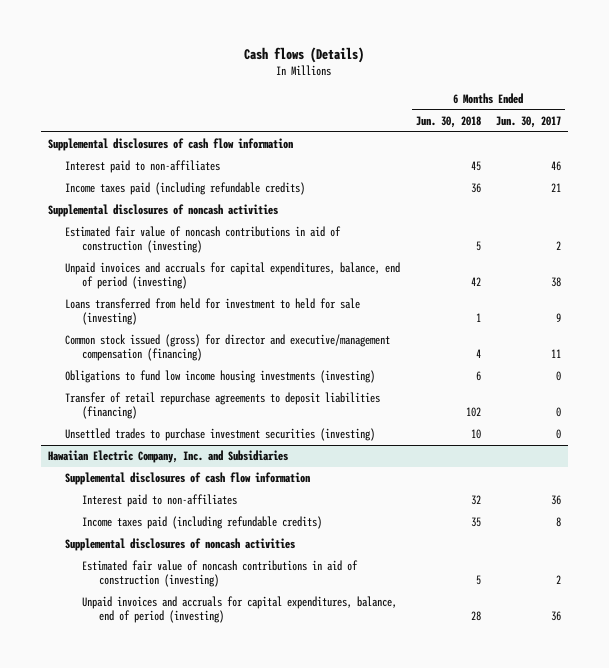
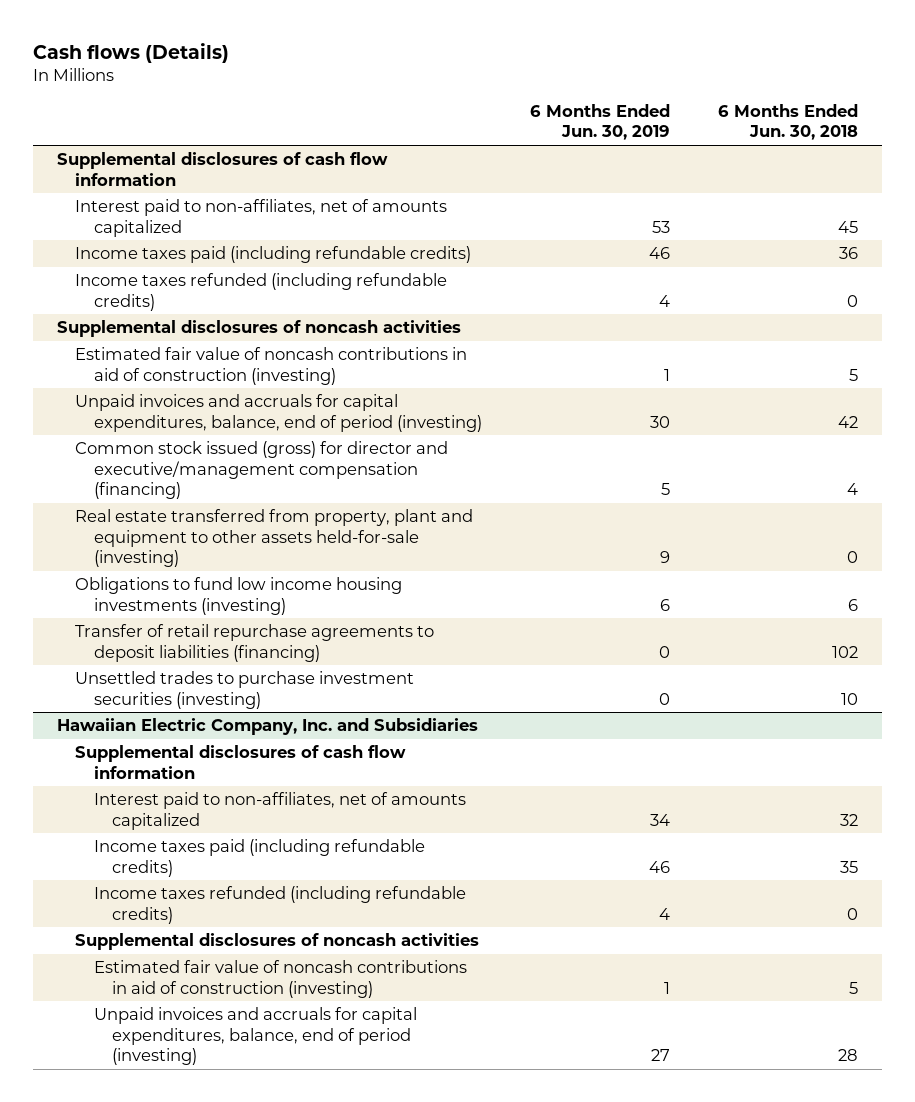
[495,115,561,128] Jun. 30, 2017 -> none
none -> [529,104,670,141] 6 Months Ended Jun. 30, 2019
[65,160,221,174] Interest paid to non-affiliates -> [75,199,448,237] Interest paid to non-affiliates, net of amounts capitalized
none -> [75,273,448,311] Income taxes refunded (including refundable credits)
[65,298,361,326] Loans transferred from held for investment to held for sale (investing) -> none
none -> [75,509,474,568] Real estate transferred from property, plant and equipment to other assets held-for-sale (investing)
[82,494,238,508] Interest paid to non-affiliates -> [93,792,466,830] Interest paid to non-affiliates, net of amounts capitalized
none -> [93,886,466,924] Income taxes refunded (including refundable credits)

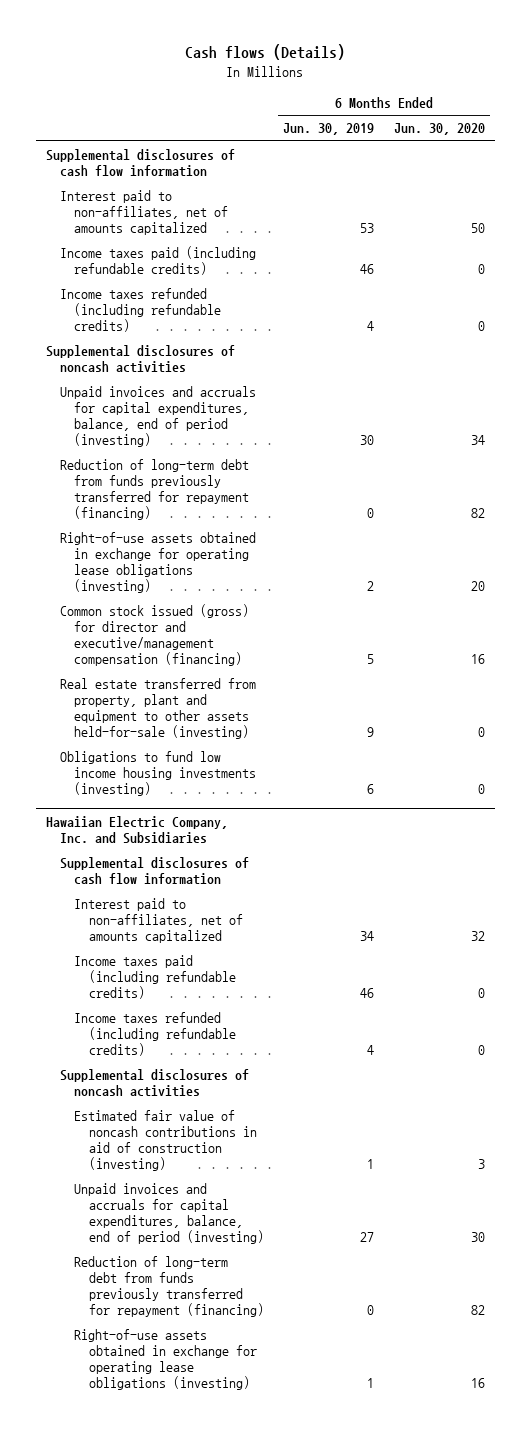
[718,104,859,141] 6 Months Ended Jun. 30, 2018 -> none
none -> [393,123,485,136] Jun. 30, 2020
[75,347,468,385] Estimated fair value of noncash contributions in aid of construction (investing) -> none
none -> [59,459,250,521] Reduction of long-term debt from funds previously transferred for repayment (financing)
none -> [59,532,256,594] Right-of-use assets obtained in exchange for operating lease obligations (investing)
[75,624,435,662] Transfer of retail repurchase agreements to deposit liabilities (financing) -> none
[75,671,415,709] Unsettled trades to purchase investment securities (investing) -> none
none -> [74,1256,264,1318] Reduction of long-term debt from funds previously transferred for repayment (financing)
none -> [74,1329,257,1391] Right-of-use assets obtained in exchange for operating lease obligations (investing)

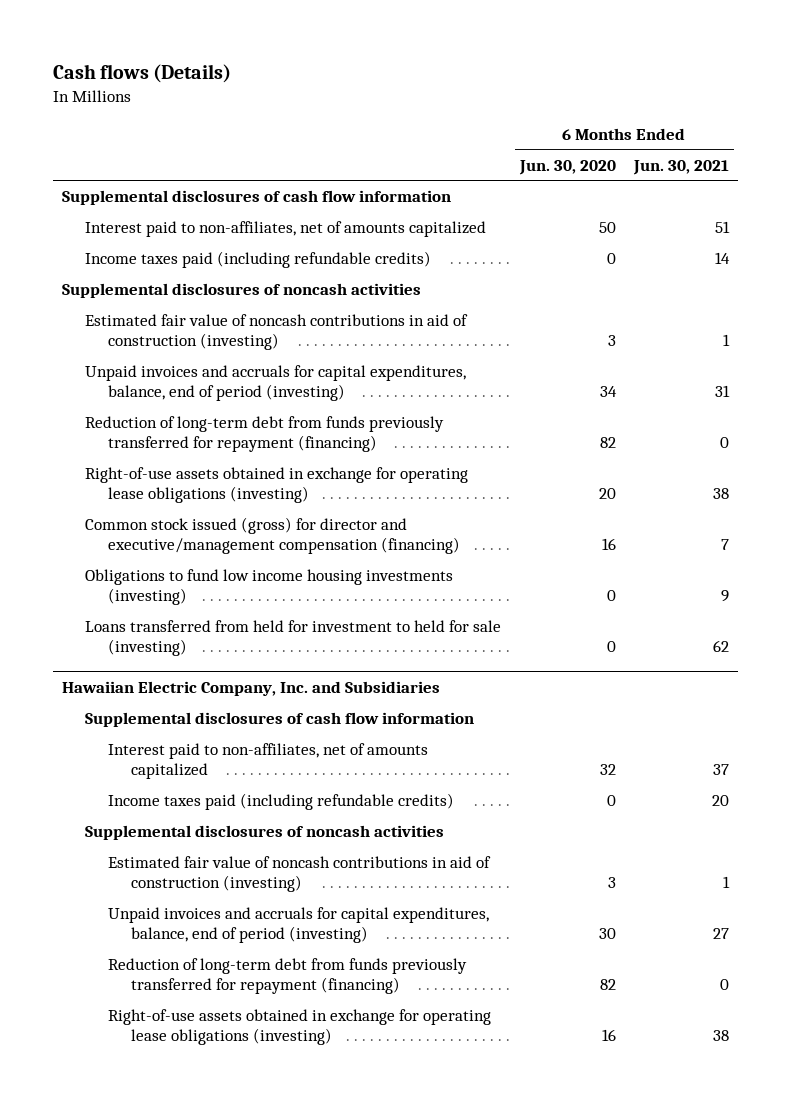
[283,123,375,136] Jun. 30, 2019 -> none
none -> [633,159,730,175] Jun. 30, 2021
[59,288,222,333] Income taxes refunded (including refundable credits) -> none
none -> [84,314,468,351] Estimated fair value of noncash contributions in aid of construction (investing)
[59,678,256,740] Real estate transferred from property, plant and equipment to other assets held-for-sale (investing) -> none
none -> [84,620,501,657] Loans transferred from held for investment to held for sale (investing)
[74,1012,236,1057] Income taxes refunded (including refundable credits) -> none

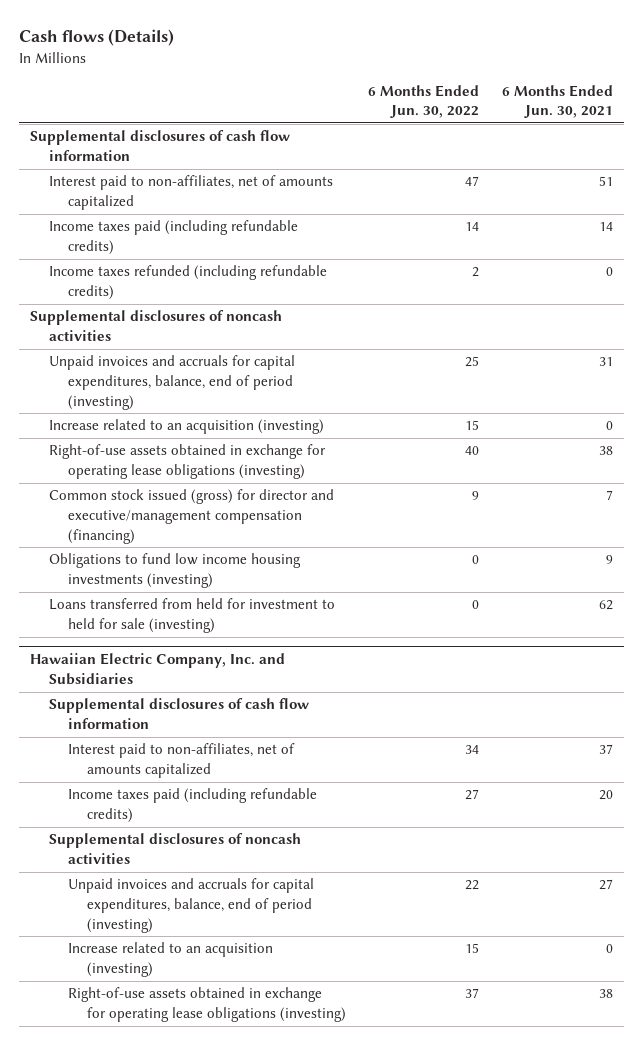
[518,159,616,175] Jun. 30, 2020 -> none
none -> [368,84,480,119] 6 Months Ended Jun. 30, 2022
none -> [48,265,327,301] Income taxes refunded (including refundable credits)
[84,314,468,351] Estimated fair value of noncash contributions in aid of construction (investing) -> none
[84,416,444,453] Reduction of long-term debt from funds previously transferred for repayment (financing) -> none
none -> [48,419,324,435] Increase related to an acquisition (investing)
[107,856,491,893] Estimated fair value of noncash contributions in aid of construction (investing) -> none
[107,958,467,995] Reduction of long-term debt from funds previously transferred for repayment (financing) -> none
none -> [67,942,273,978] Increase related to an acquisition (investing)

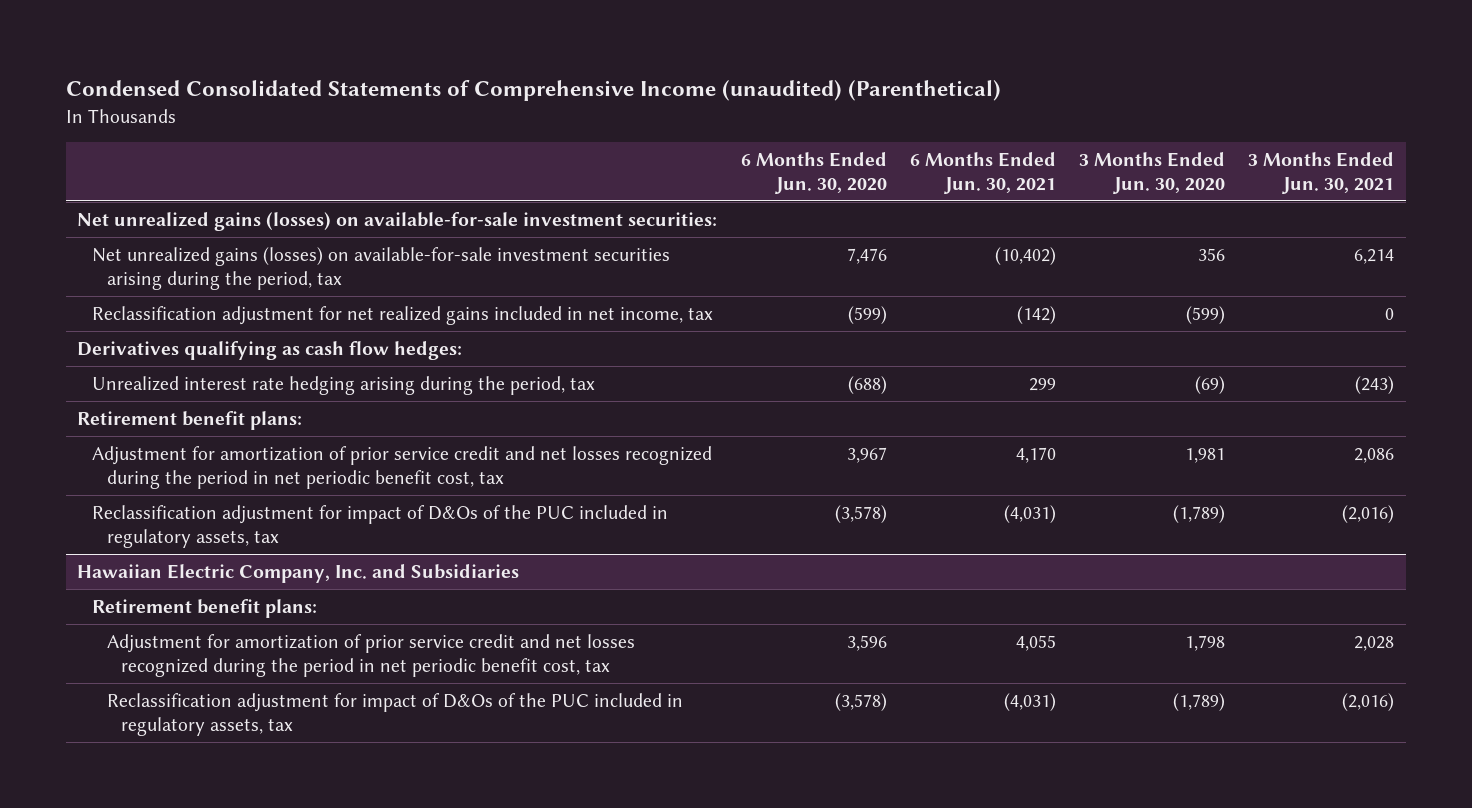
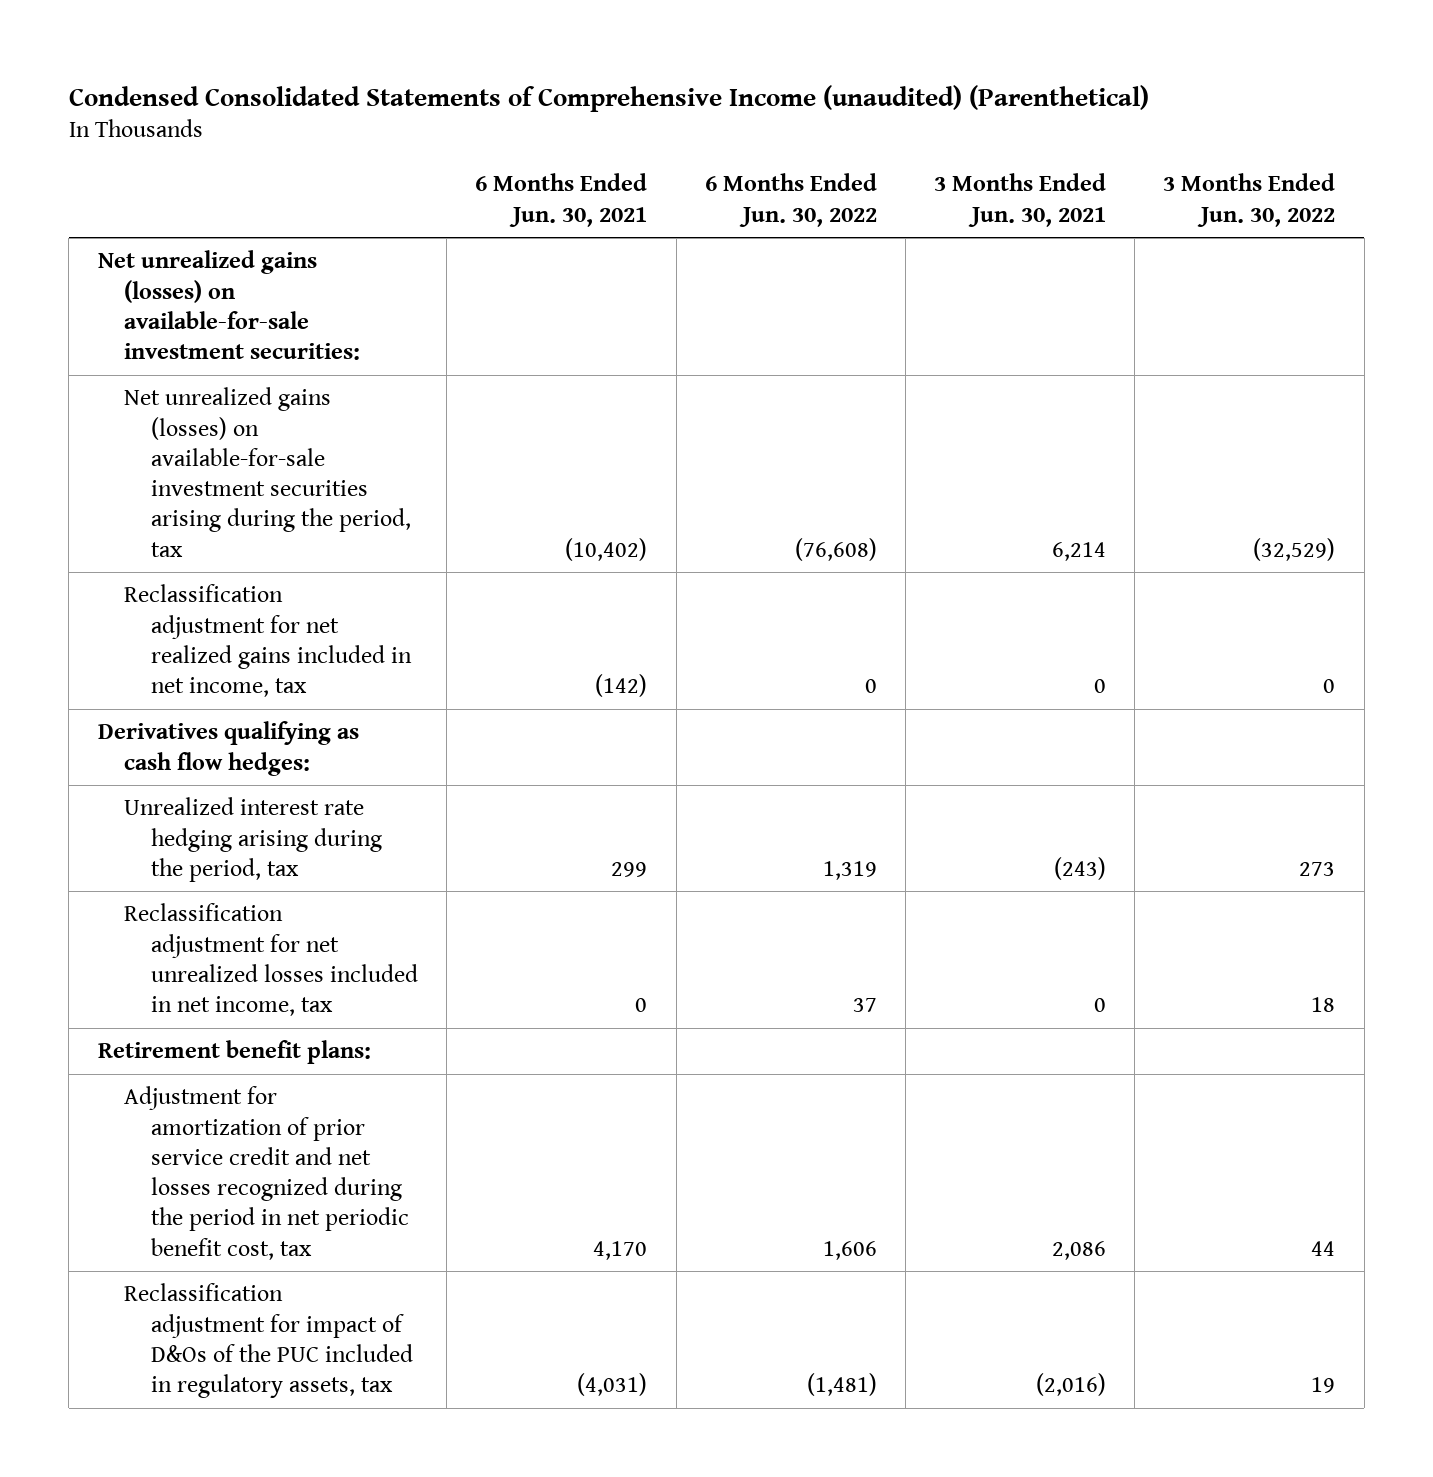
[740,151,887,194] 6 Months Ended Jun. 30, 2020 -> none
[1079,151,1226,194] 3 Months Ended Jun. 30, 2020 -> none
none -> [704,173,877,227] 6 Months Ended Jun. 30, 2022
none -> [1163,173,1336,227] 3 Months Ended Jun. 30, 2022
none -> [124,903,419,1017] Reclassification adjustment for net unrealized losses included in net income, tax
[77,563,520,583] Hawaiian Electric Company, Inc. and Subsidiaries -> none
[91,598,317,618] Retirement benefit plans: -> none
[106,633,635,677] Adjustment for amortization of prior service credit and net losses recognized during the period in net periodic benefit cost, tax -> none
[106,692,683,736] Reclassification adjustment for impact of D&Os of the PUC included in regulatory assets, tax -> none

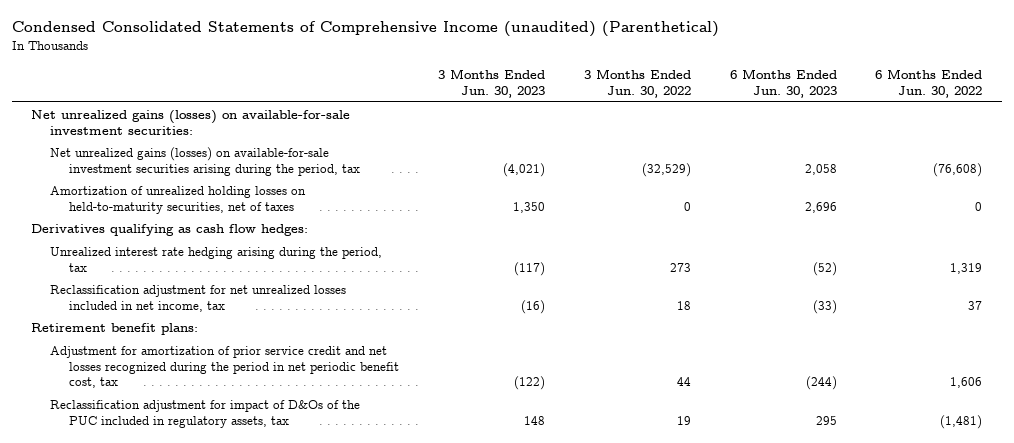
[475,173,648,227] 6 Months Ended Jun. 30, 2021 -> none
[934,173,1107,227] 3 Months Ended Jun. 30, 2021 -> none
none -> [438,69,546,98] 3 Months Ended Jun. 30, 2023
none -> [729,69,837,98] 6 Months Ended Jun. 30, 2023
[124,584,413,698] Reclassification adjustment for net realized gains included in net income, tax -> none
none -> [50,185,307,214] Amortization of unrealized holding losses on held-to-maturity securities, net of taxes

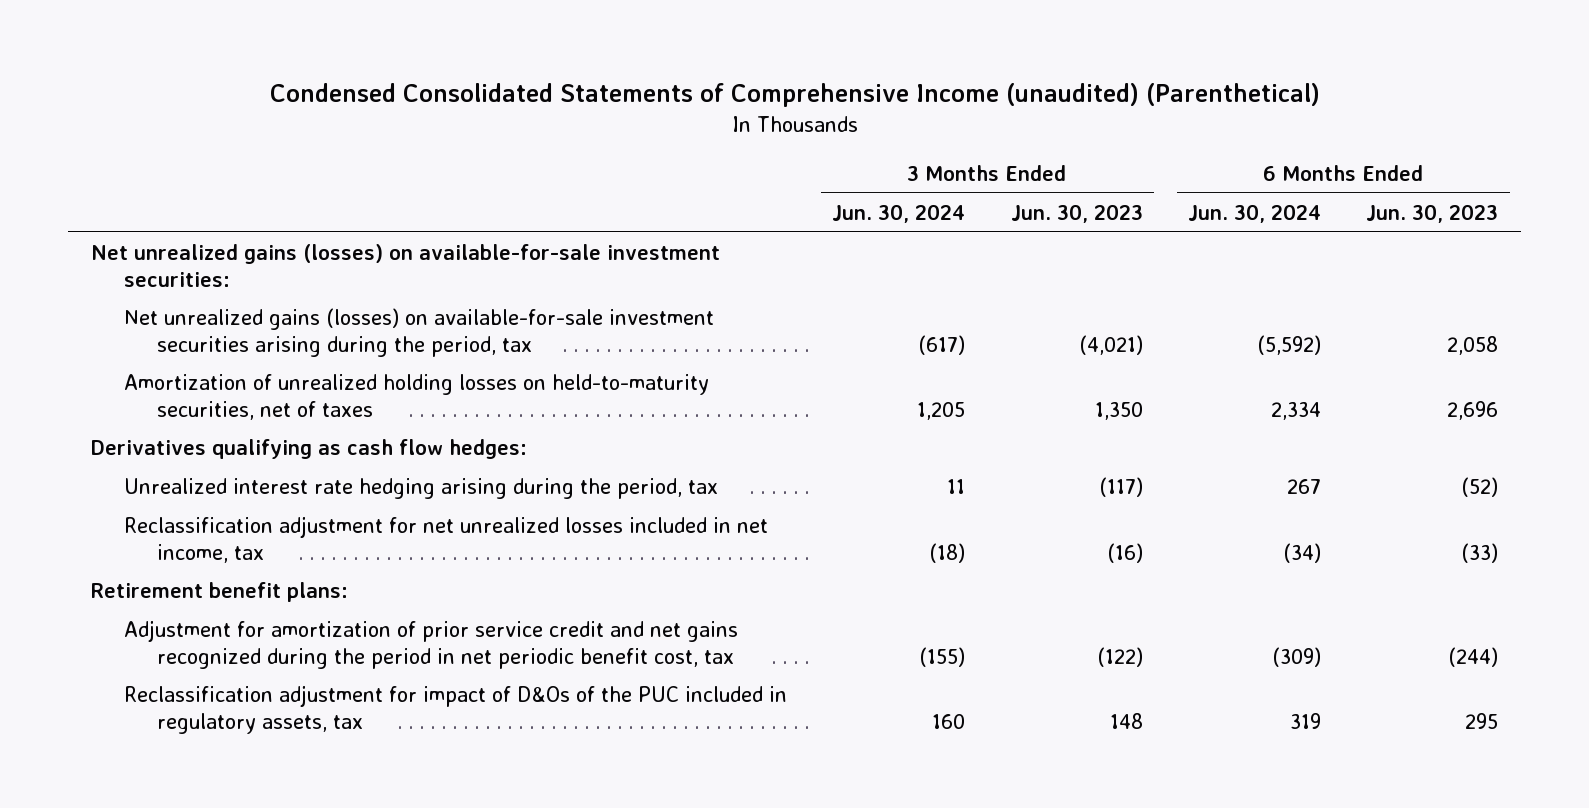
[583,69,691,98] 3 Months Ended Jun. 30, 2022 -> none
[875,69,983,98] 6 Months Ended Jun. 30, 2022 -> none
none -> [832,203,966,223] Jun. 30, 2024
none -> [1187,203,1321,223] Jun. 30, 2024
[50,345,400,389] Adjustment for amortization of prior service credit and net losses recognized during the period in net periodic benefit cost, tax -> [123,619,738,669] Adjustment for amortization of prior service credit and net gains recognized during the period in net periodic benefit cost, tax

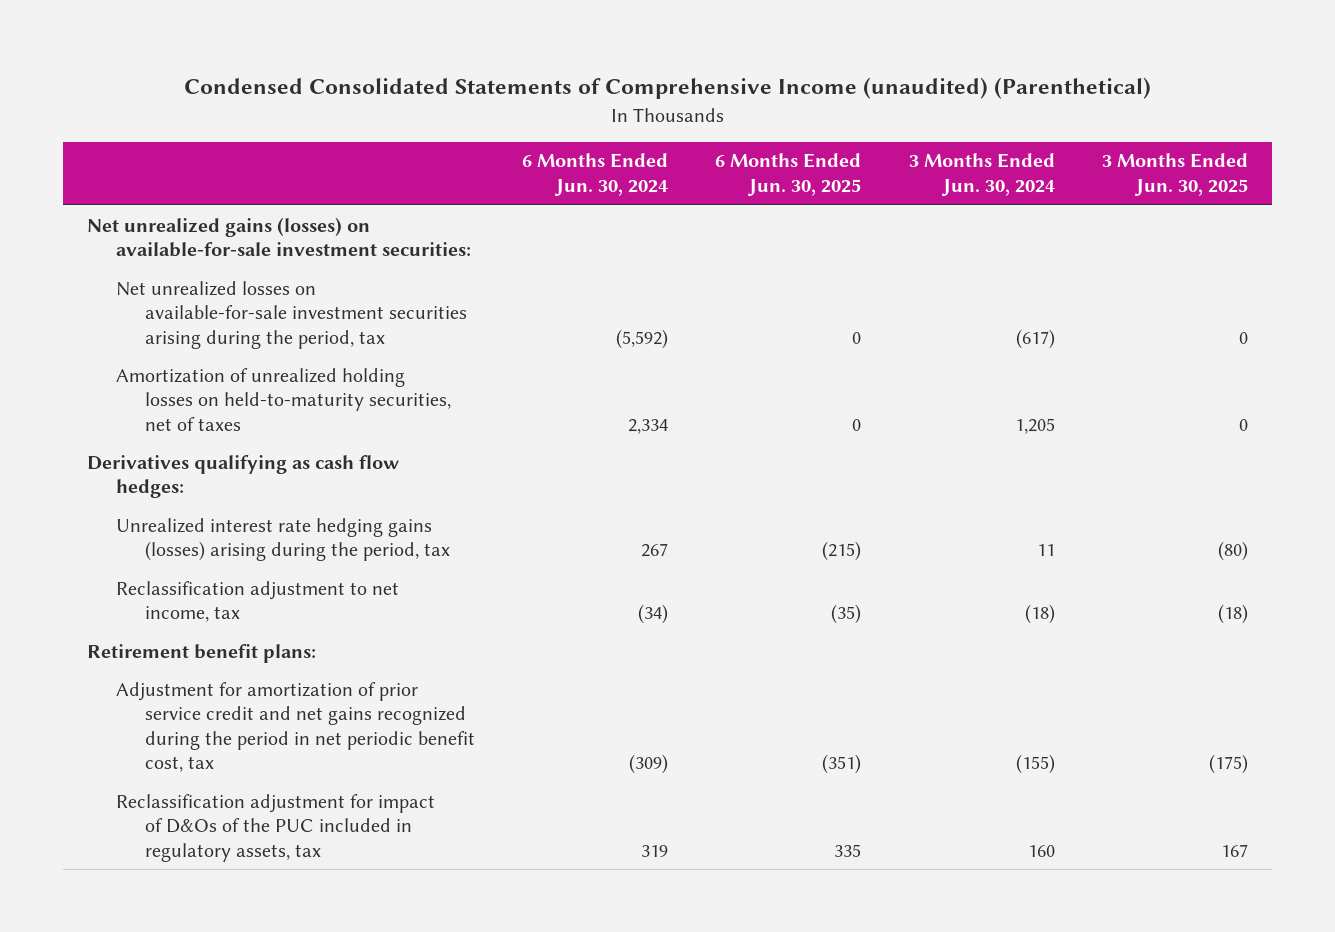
[1010,203,1143,223] Jun. 30, 2023 -> none
[1366,203,1499,223] Jun. 30, 2023 -> none
none -> [715,153,862,196] 6 Months Ended Jun. 30, 2025
none -> [1102,153,1249,196] 3 Months Ended Jun. 30, 2025
[123,307,714,357] Net unrealized gains (losses) on available-for-sale investment securities arising during the period, tax -> [115,280,467,349] Net unrealized losses on available-for-sale investment securities arising during the period, tax
[123,477,718,499] Unrealized interest rate hedging arising during the period, tax -> [115,517,450,562] Unrealized interest rate hedging gains (losses) arising during the period, tax
[123,515,768,563] Reclassification adjustment for net unrealized losses included in net income, tax -> [115,580,399,623] Reclassification adjustment to net income, tax

